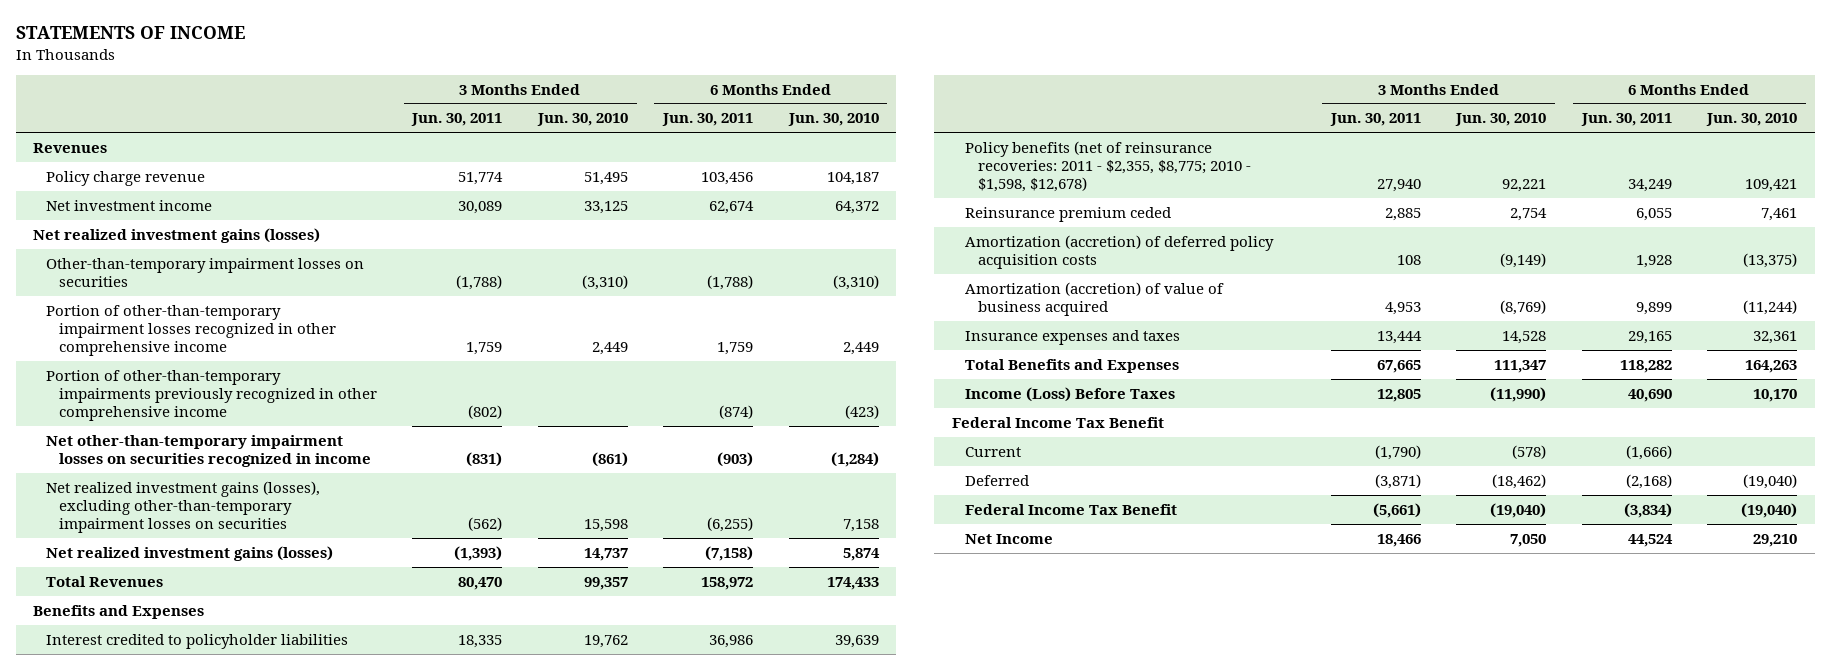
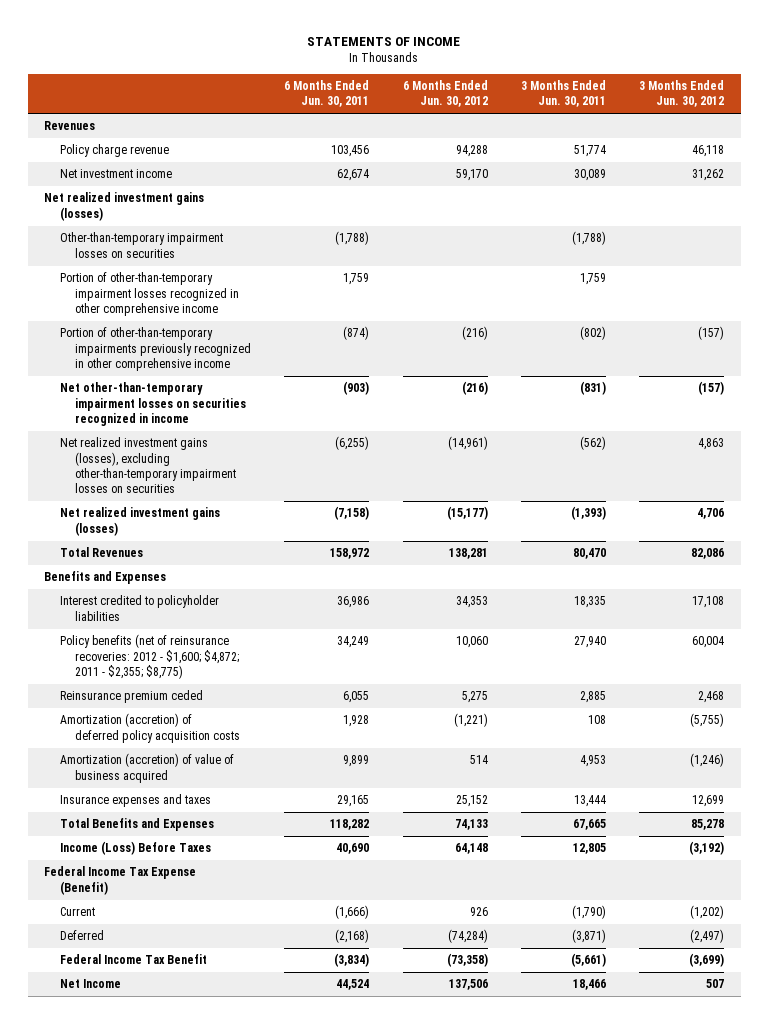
[536,113,628,127] Jun. 30, 2010 -> none
[787,113,879,127] Jun. 30, 2010 -> none
none -> [402,80,488,108] 6 Months Ended Jun. 30, 2012
none -> [639,80,725,108] 3 Months Ended Jun. 30, 2012
[964,140,1251,193] Policy benefits (net of reinsurance recoveries: 2011 - $2,355, $8,775; 2010 - $1,598, $12,678) -> [59,634,239,679] Policy benefits (net of reinsurance recoveries: 2012 - $1,600; $4,872; 2011 - $2,355; $8,775)
[951,416,1164,428] Federal Income Tax Benefit -> [44,866,197,895] Federal Income Tax Expense (Benefit)

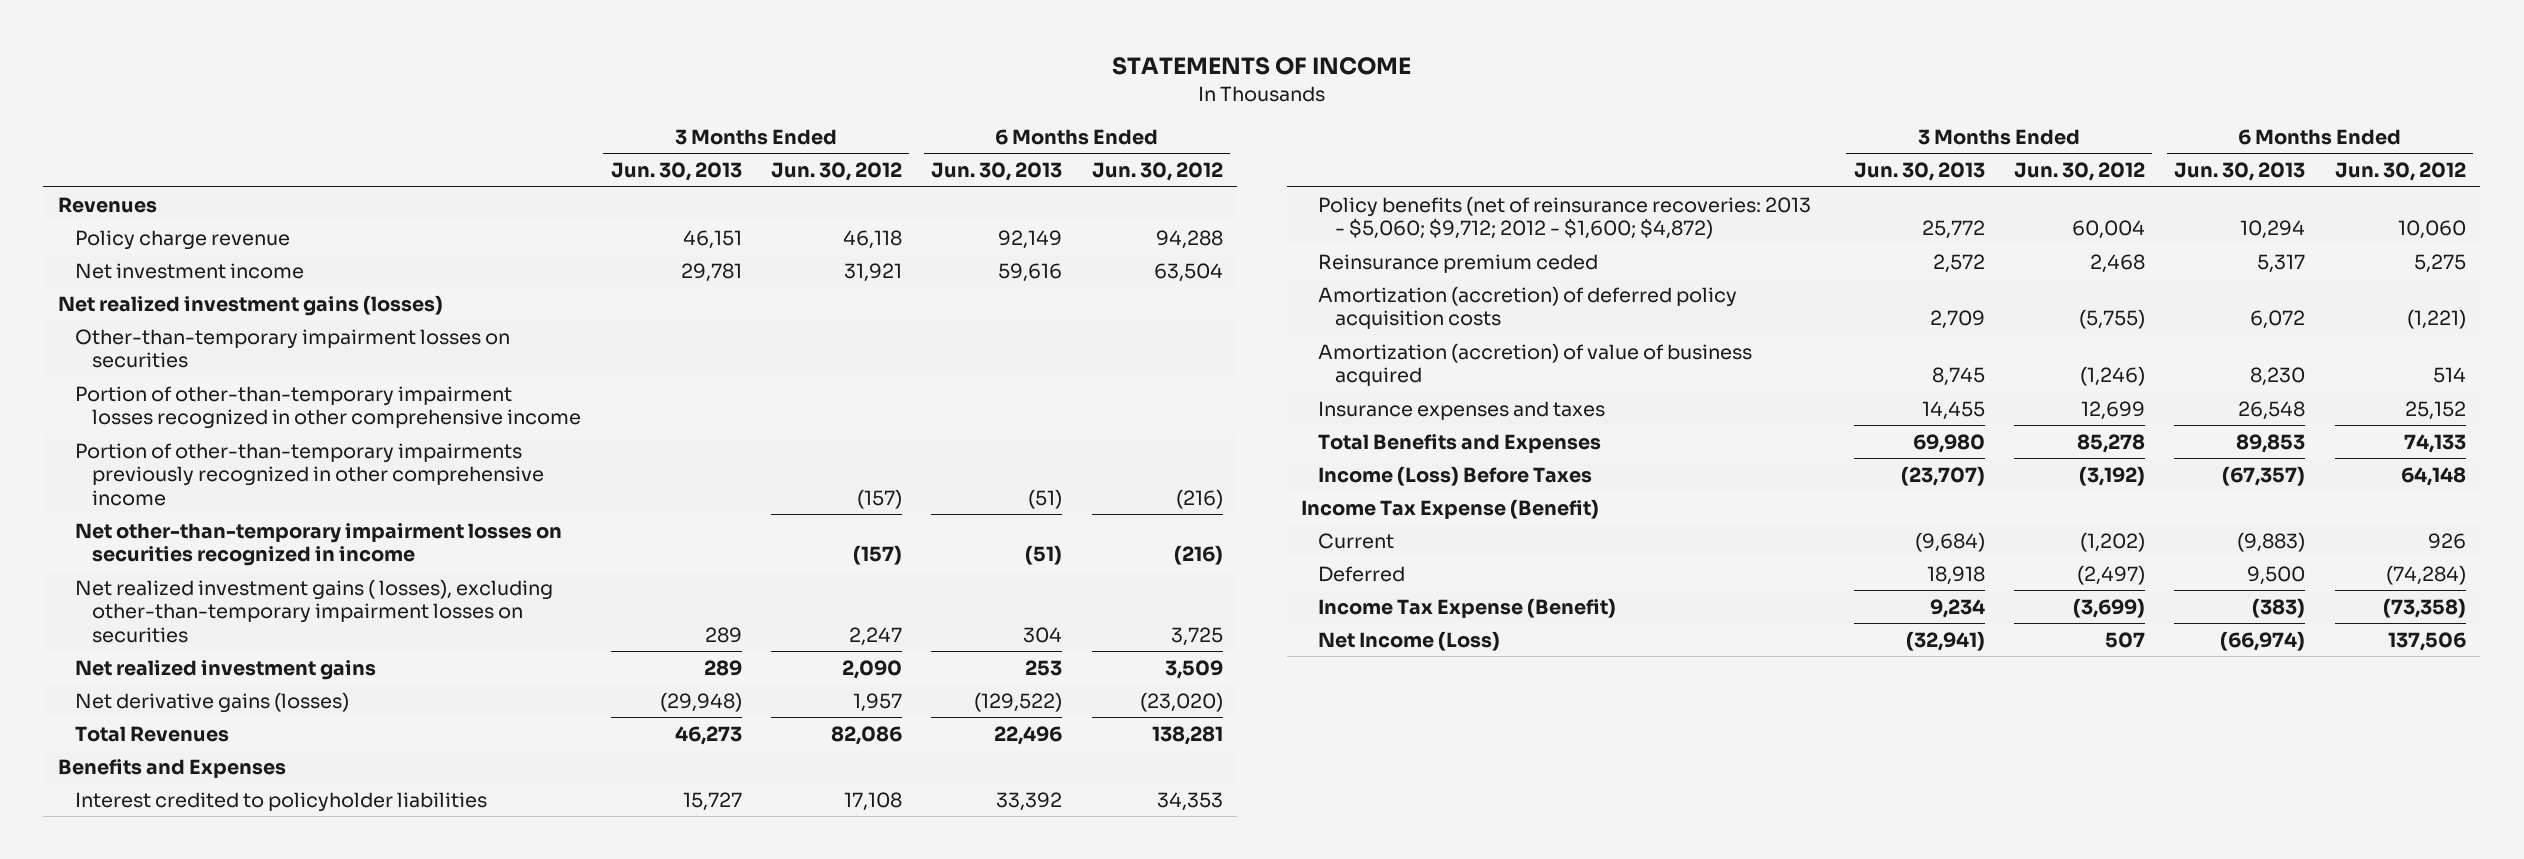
[284,80,370,108] 6 Months Ended Jun. 30, 2011 -> none
[520,80,606,108] 3 Months Ended Jun. 30, 2011 -> none
none -> [610,162,742,182] Jun. 30, 2013
none -> [931,162,1063,182] Jun. 30, 2013
[455,169,488,182] 59,170 -> [1153,262,1223,282] 63,504
[692,169,725,182] 31,262 -> [843,262,902,282] 31,921
[59,437,236,494] Net realized investment gains (losses), excluding other-than-temporary impairment losses on securities -> [75,578,554,643] Net realized investment gains ( losses), excluding other-than-temporary impairment losses on securities
[447,436,488,451] (14,961) -> [1170,626,1223,646] 3,725
[698,438,725,451] 4,863 -> [848,626,902,646] 2,247
[59,507,220,536] Net realized investment gains (losses) -> [75,659,377,680] Net realized investment gains
[446,506,488,521] (15,177) -> [1164,659,1223,679] 3,509
[697,508,725,520] 4,706 -> [841,659,902,679] 2,090
none -> [75,691,350,713] Net derivative gains (losses)
[59,634,239,679] Policy benefits (net of reinsurance recoveries: 2012 - $1,600; $4,872; 2011 - $2,355; $8,775) -> [1318,195,1812,240] Policy benefits (net of reinsurance recoveries: 2013 - $5,060; $9,712; 2012 - $1,600; $4,872)
[44,866,197,895] Federal Income Tax Expense (Benefit) -> [1301,498,1600,519] Income Tax Expense (Benefit)
[59,954,207,965] Federal Income Tax Benefit -> [1318,597,1617,618] Income Tax Expense (Benefit)
[59,979,121,989] Net Income -> [1318,630,1501,651] Net Income (Loss)

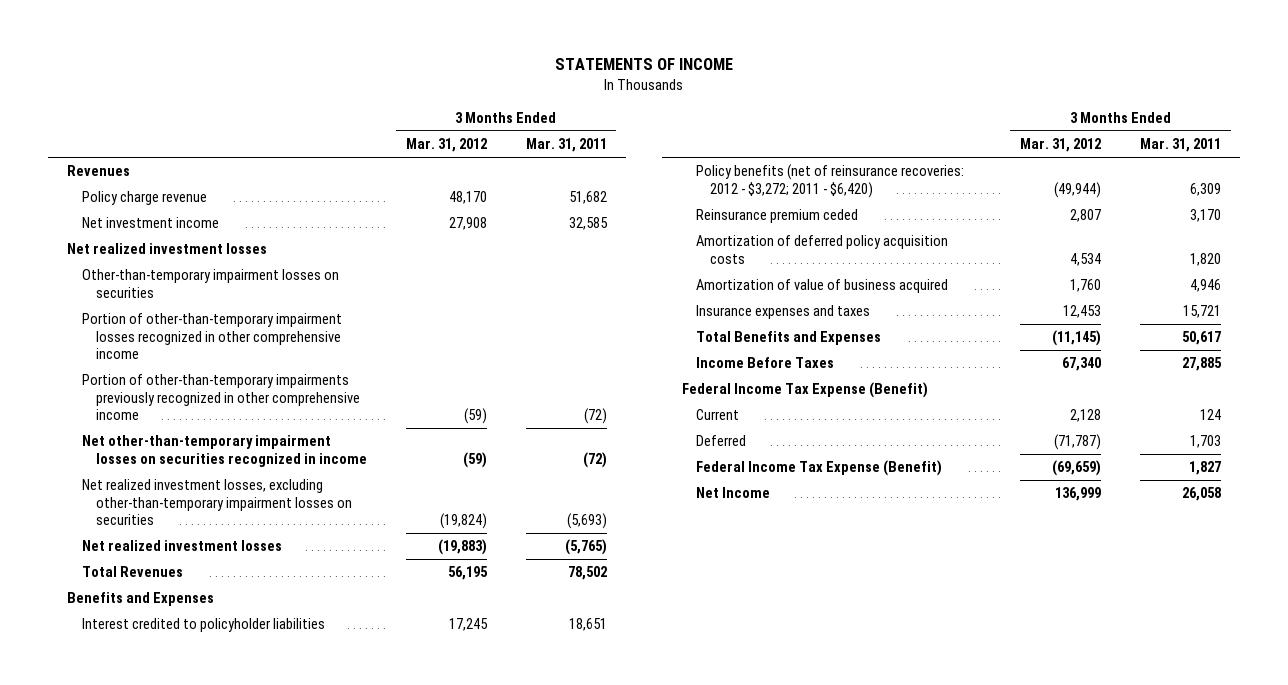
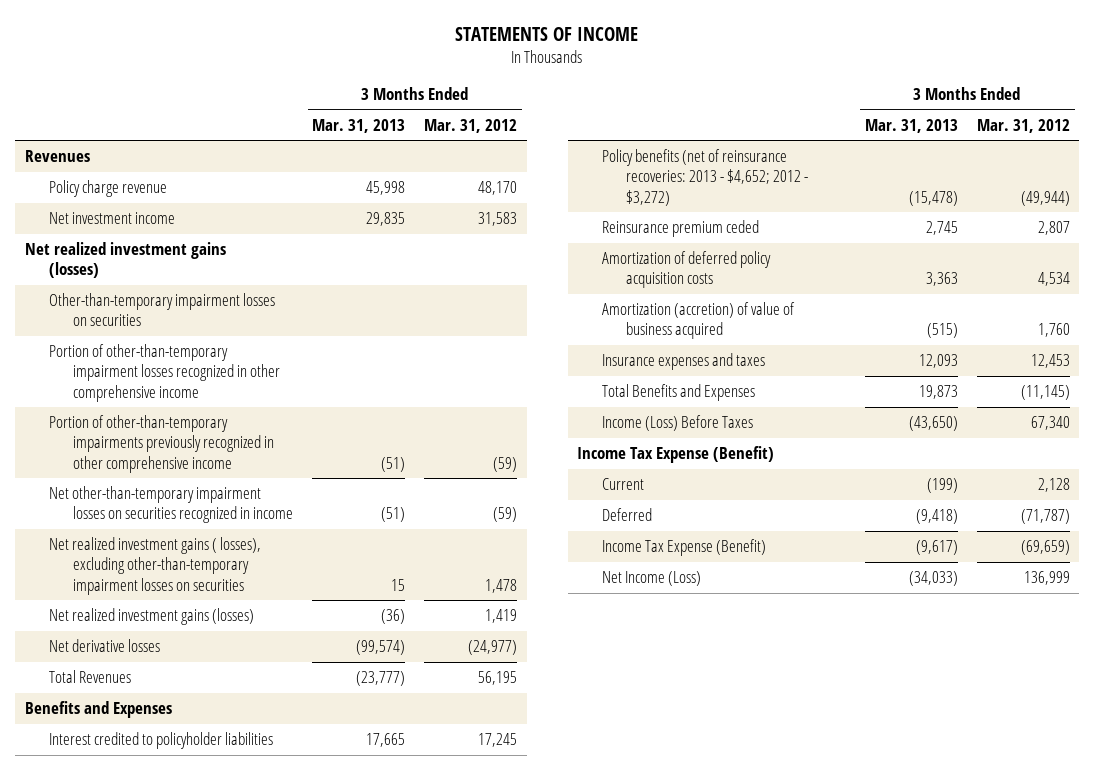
[525,138,607,153] Mar. 31, 2011 -> none
none -> [312,118,406,133] Mar. 31, 2013
[448,217,487,231] 27,908 -> [478,212,518,227] 31,583
[67,243,268,255] Net realized investment losses -> [24,242,226,279] Net realized investment gains (losses)
[81,479,352,526] Net realized investment losses, excluding other-than-temporary impairment losses on securities -> [49,537,262,595] Net realized investment gains ( losses), excluding other-than-temporary impairment losses on securities
[439,513,487,530] (19,824) -> [485,578,518,593] 1,478
[81,540,282,552] Net realized investment losses -> [49,608,255,626] Net realized investment gains (losses)
[437,539,487,556] (19,883) -> [485,609,518,624] 1,419
none -> [49,639,161,653] Net derivative losses
[696,164,965,198] Policy benefits (net of reinsurance recoveries: 2012 - $3,272; 2011 - $6,420) -> [601,149,808,206] Policy benefits (net of reinsurance recoveries: 2013 - $4,652; 2012 - $3,272)
[696,279,949,294] Amortization of value of business acquired -> [601,302,795,340] Amortization (accretion) of value of business acquired
[696,357,835,369] Income Before Taxes -> [601,415,753,432] Income (Loss) Before Taxes
[681,382,928,399] Federal Income Tax Expense (Benefit) -> [577,446,775,464] Income Tax Expense (Benefit)
[696,460,943,477] Federal Income Tax Expense (Benefit) -> [601,539,766,557] Income Tax Expense (Benefit)
[696,487,771,499] Net Income -> [601,571,701,587] Net Income (Loss)

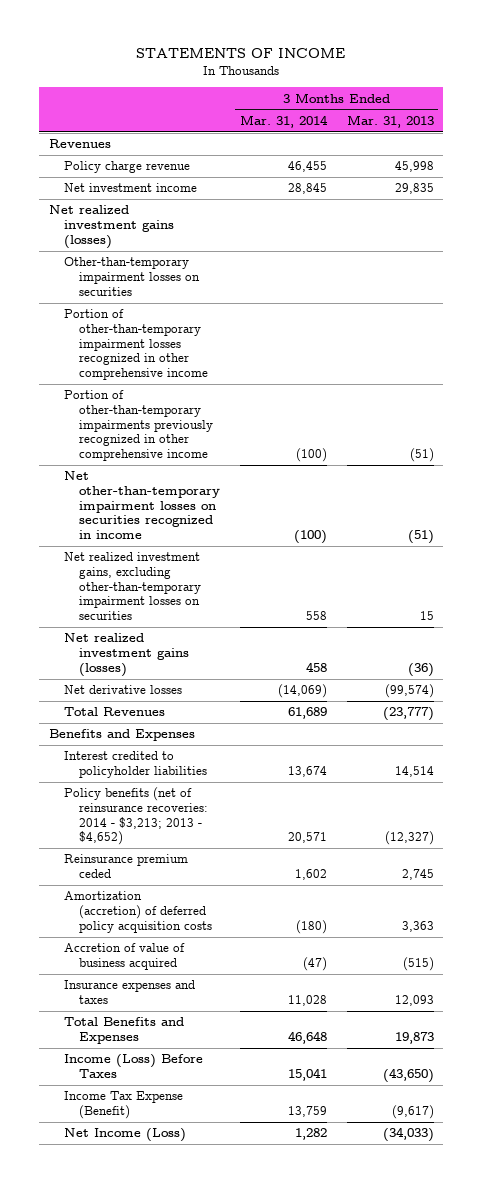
[424,118,518,133] Mar. 31, 2012 -> none
none -> [239,114,328,128] Mar. 31, 2014
[49,537,262,595] Net realized investment gains ( losses), excluding other-than-temporary impairment losses on securities -> [63,552,202,621] Net realized investment gains, excluding other-than-temporary impairment losses on securities
[366,733,406,748] 17,665 -> [394,766,434,778] 14,514
[601,149,808,206] Policy benefits (net of reinsurance recoveries: 2013 - $4,652; 2012 - $3,272) -> [63,787,209,846] Policy benefits (net of reinsurance recoveries: 2014 - $3,213; 2013 - $4,652)
[908,190,958,206] (15,478) -> [384,831,434,846] (12,327)
[601,251,771,289] Amortization of deferred policy acquisition costs -> [63,891,213,933] Amortization (accretion) of deferred policy acquisition costs
[601,302,795,340] Amortization (accretion) of value of business acquired -> [63,943,185,971] Accretion of value of business acquired
[577,446,775,464] Income Tax Expense (Benefit) -> none
[601,478,644,491] Current -> none
[601,508,652,522] Deferred -> none

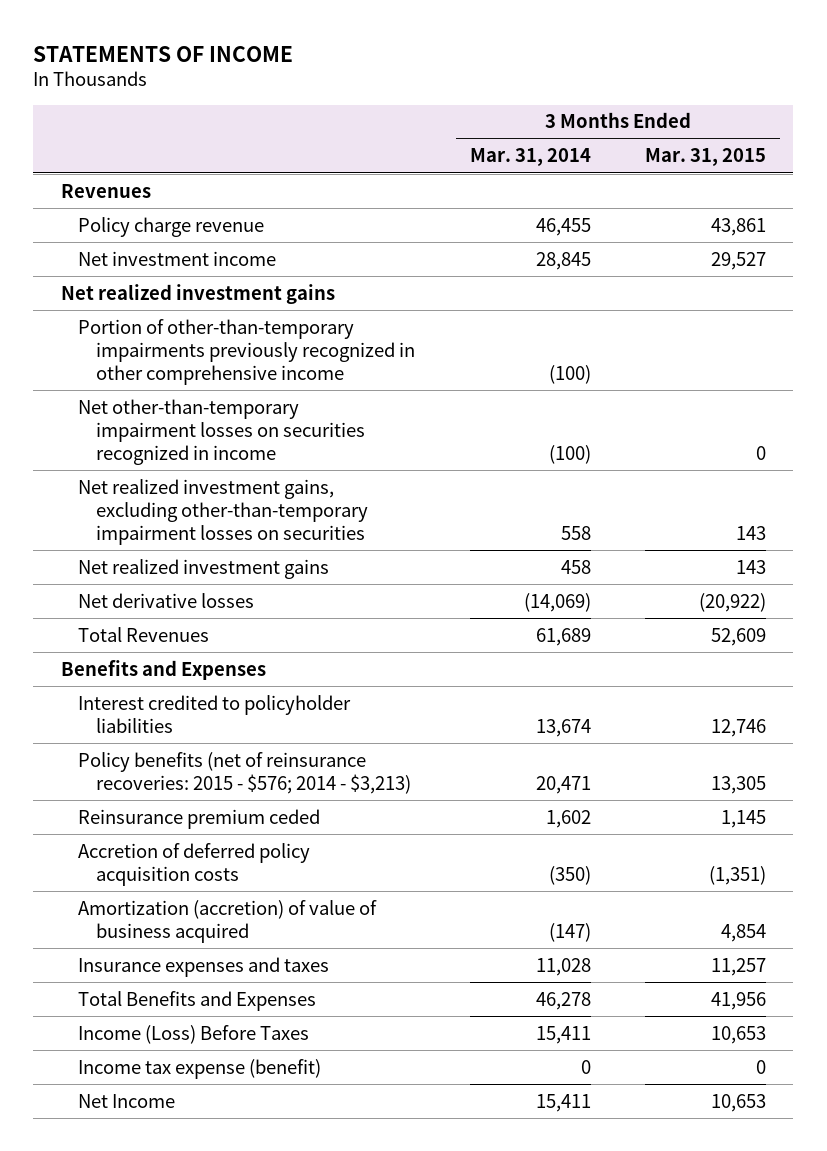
[346,114,434,128] Mar. 31, 2013 -> none
none -> [645,148,767,167] Mar. 31, 2015
[63,257,201,296] Other-than-temporary impairment losses on securities -> none
[63,309,209,381] Portion of other-than-temporary impairment losses recognized in other comprehensive income -> none
[48,205,174,249] Net realized investment gains (losses) -> [60,283,335,304] Net realized investment gains
[63,633,190,677] Net realized investment gains (losses) -> [78,558,330,579] Net realized investment gains
[63,787,209,846] Policy benefits (net of reinsurance recoveries: 2014 - $3,213; 2013 - $4,652) -> [78,751,412,794] Policy benefits (net of reinsurance recoveries: 2015 - $576; 2014 - $3,213)
[287,832,327,844] 20,571 -> [535,775,591,794] 20,471
[63,891,213,933] Amortization (accretion) of deferred policy acquisition costs -> [78,842,311,886] Accretion of deferred policy acquisition costs
[295,919,327,934] (180) -> [548,865,591,885] (350)
[63,943,185,971] Accretion of value of business acquired -> [78,899,378,943] Amortization (accretion) of value of business acquired
[302,957,327,972] (47) -> [548,922,591,942] (147)
[287,1031,327,1045] 46,648 -> [535,991,591,1010] 46,278
[287,1068,327,1082] 15,041 -> [535,1025,591,1044] 15,411
[63,1091,183,1120] Income Tax Expense (Benefit) -> [78,1058,322,1079] Income tax expense (benefit)
[287,1106,327,1118] 13,759 -> [580,1059,591,1074] 0
[63,1128,186,1143] Net Income (Loss) -> [78,1093,176,1108] Net Income
[294,1128,327,1141] 1,282 -> [535,1093,591,1112] 15,411

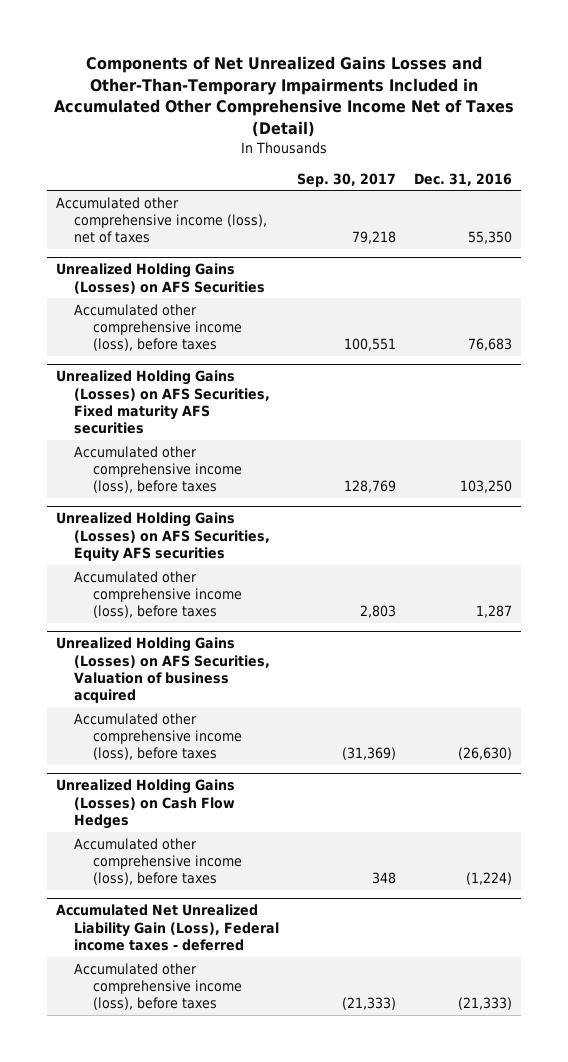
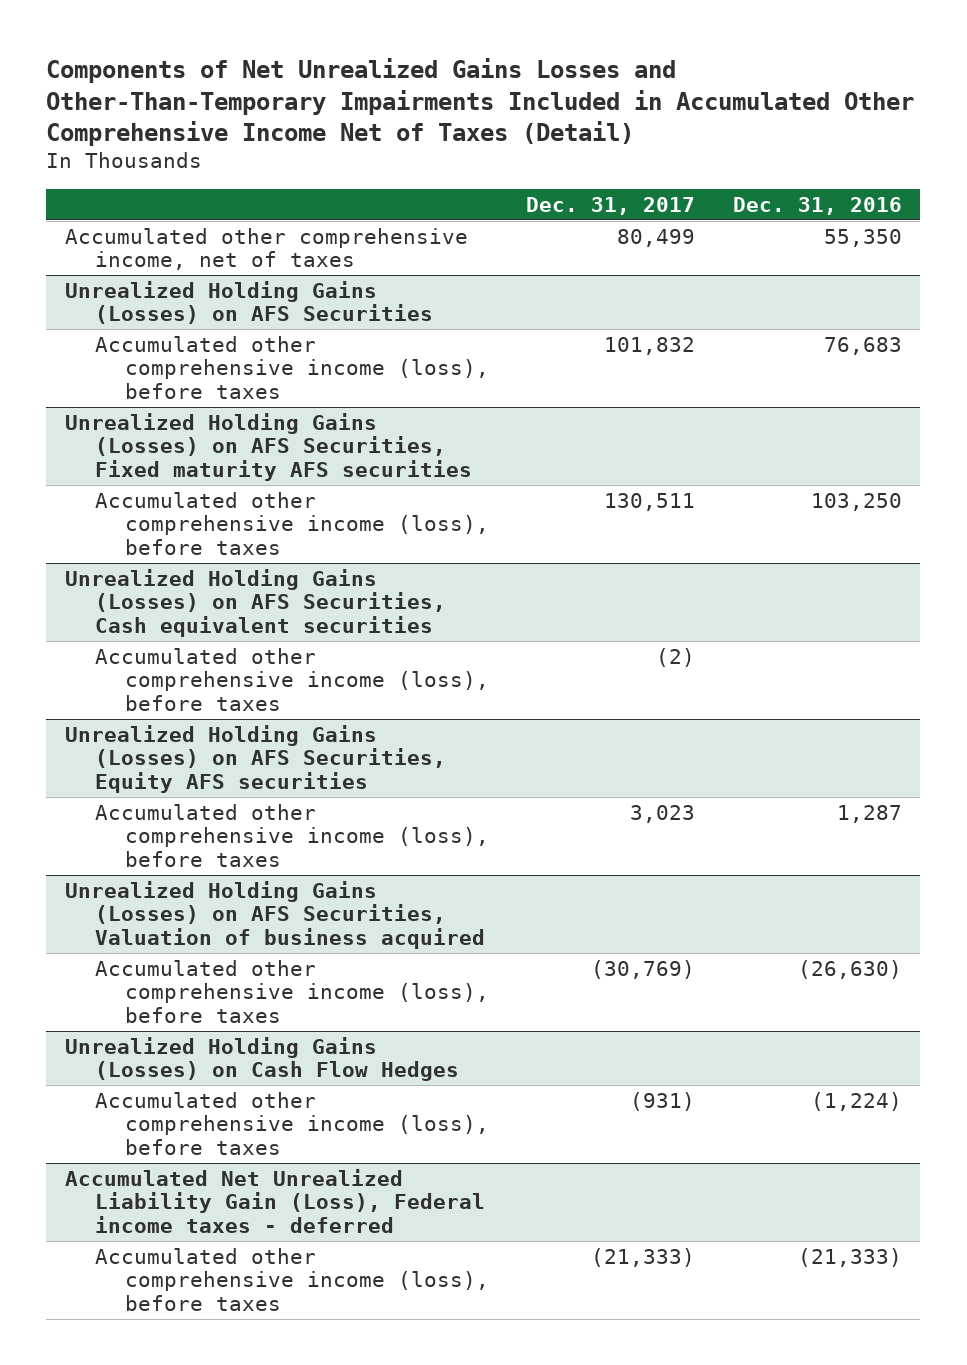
[297,172,397,187] Sep. 30, 2017 -> none
none -> [526,196,696,215] Dec. 31, 2017
[56,196,268,244] Accumulated other comprehensive income (loss), net of taxes -> [65,227,469,271] Accumulated other comprehensive income, net of taxes
none -> [65,568,447,637] Unrealized Holding Gains (Losses) on AFS Securities, Cash equivalent securities
none -> [95,647,490,711] Accumulated other comprehensive income (loss), before taxes

